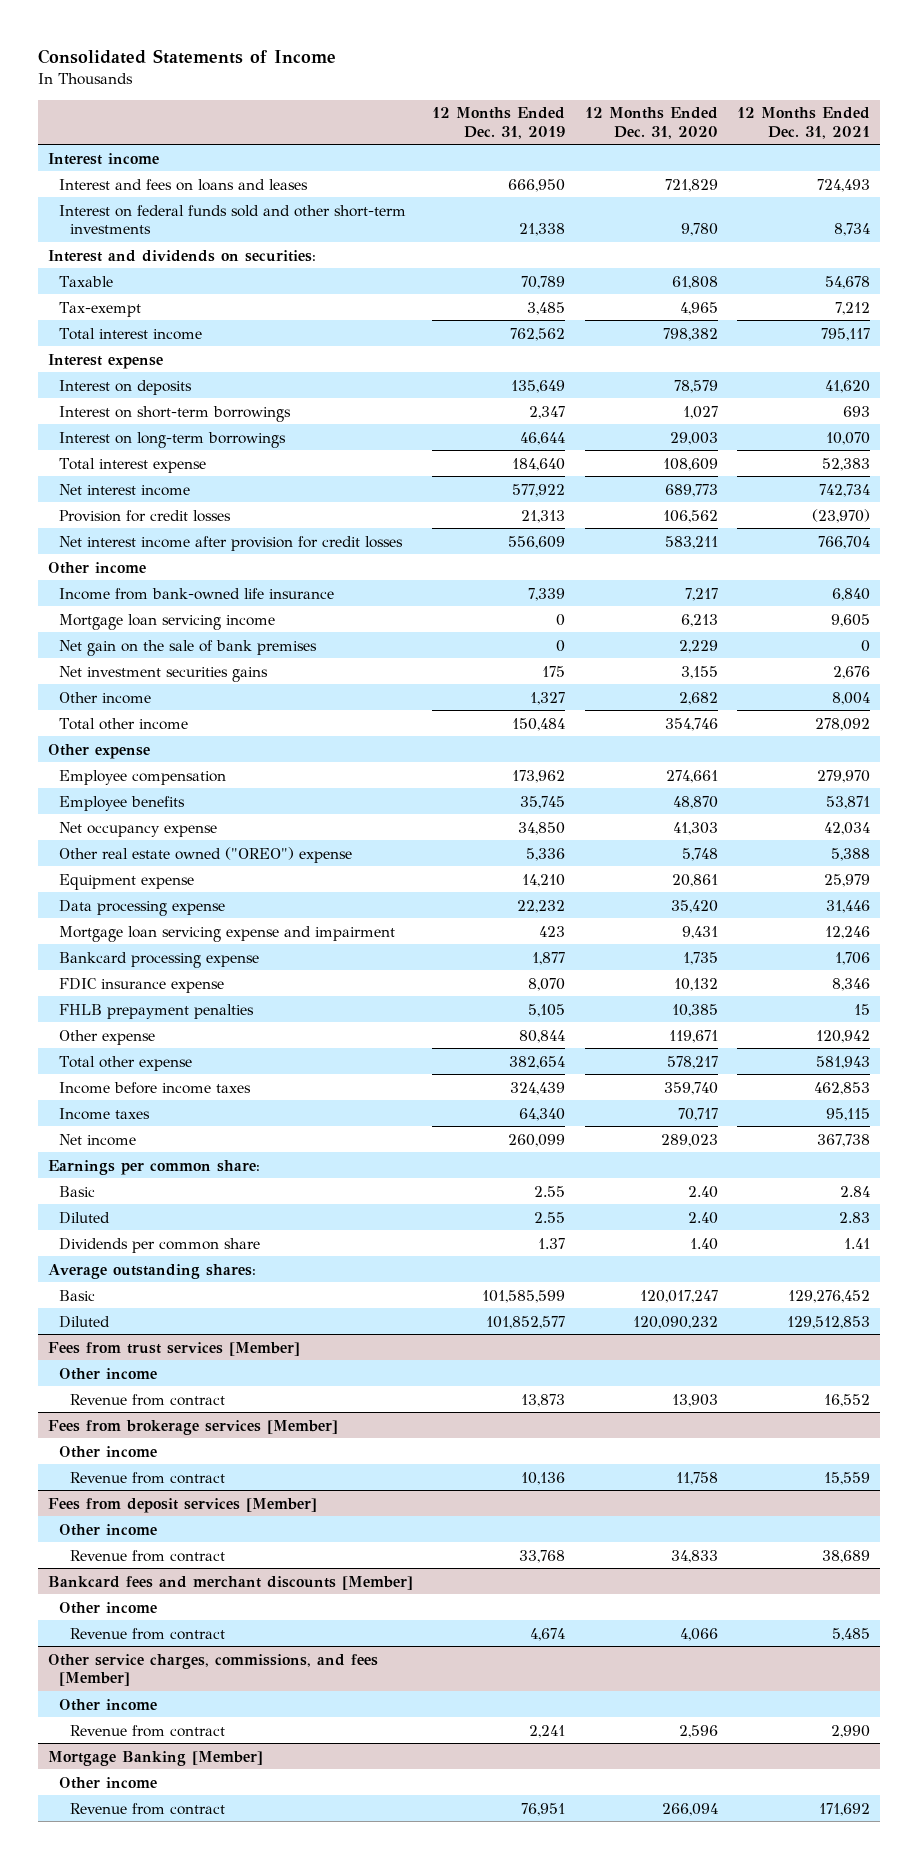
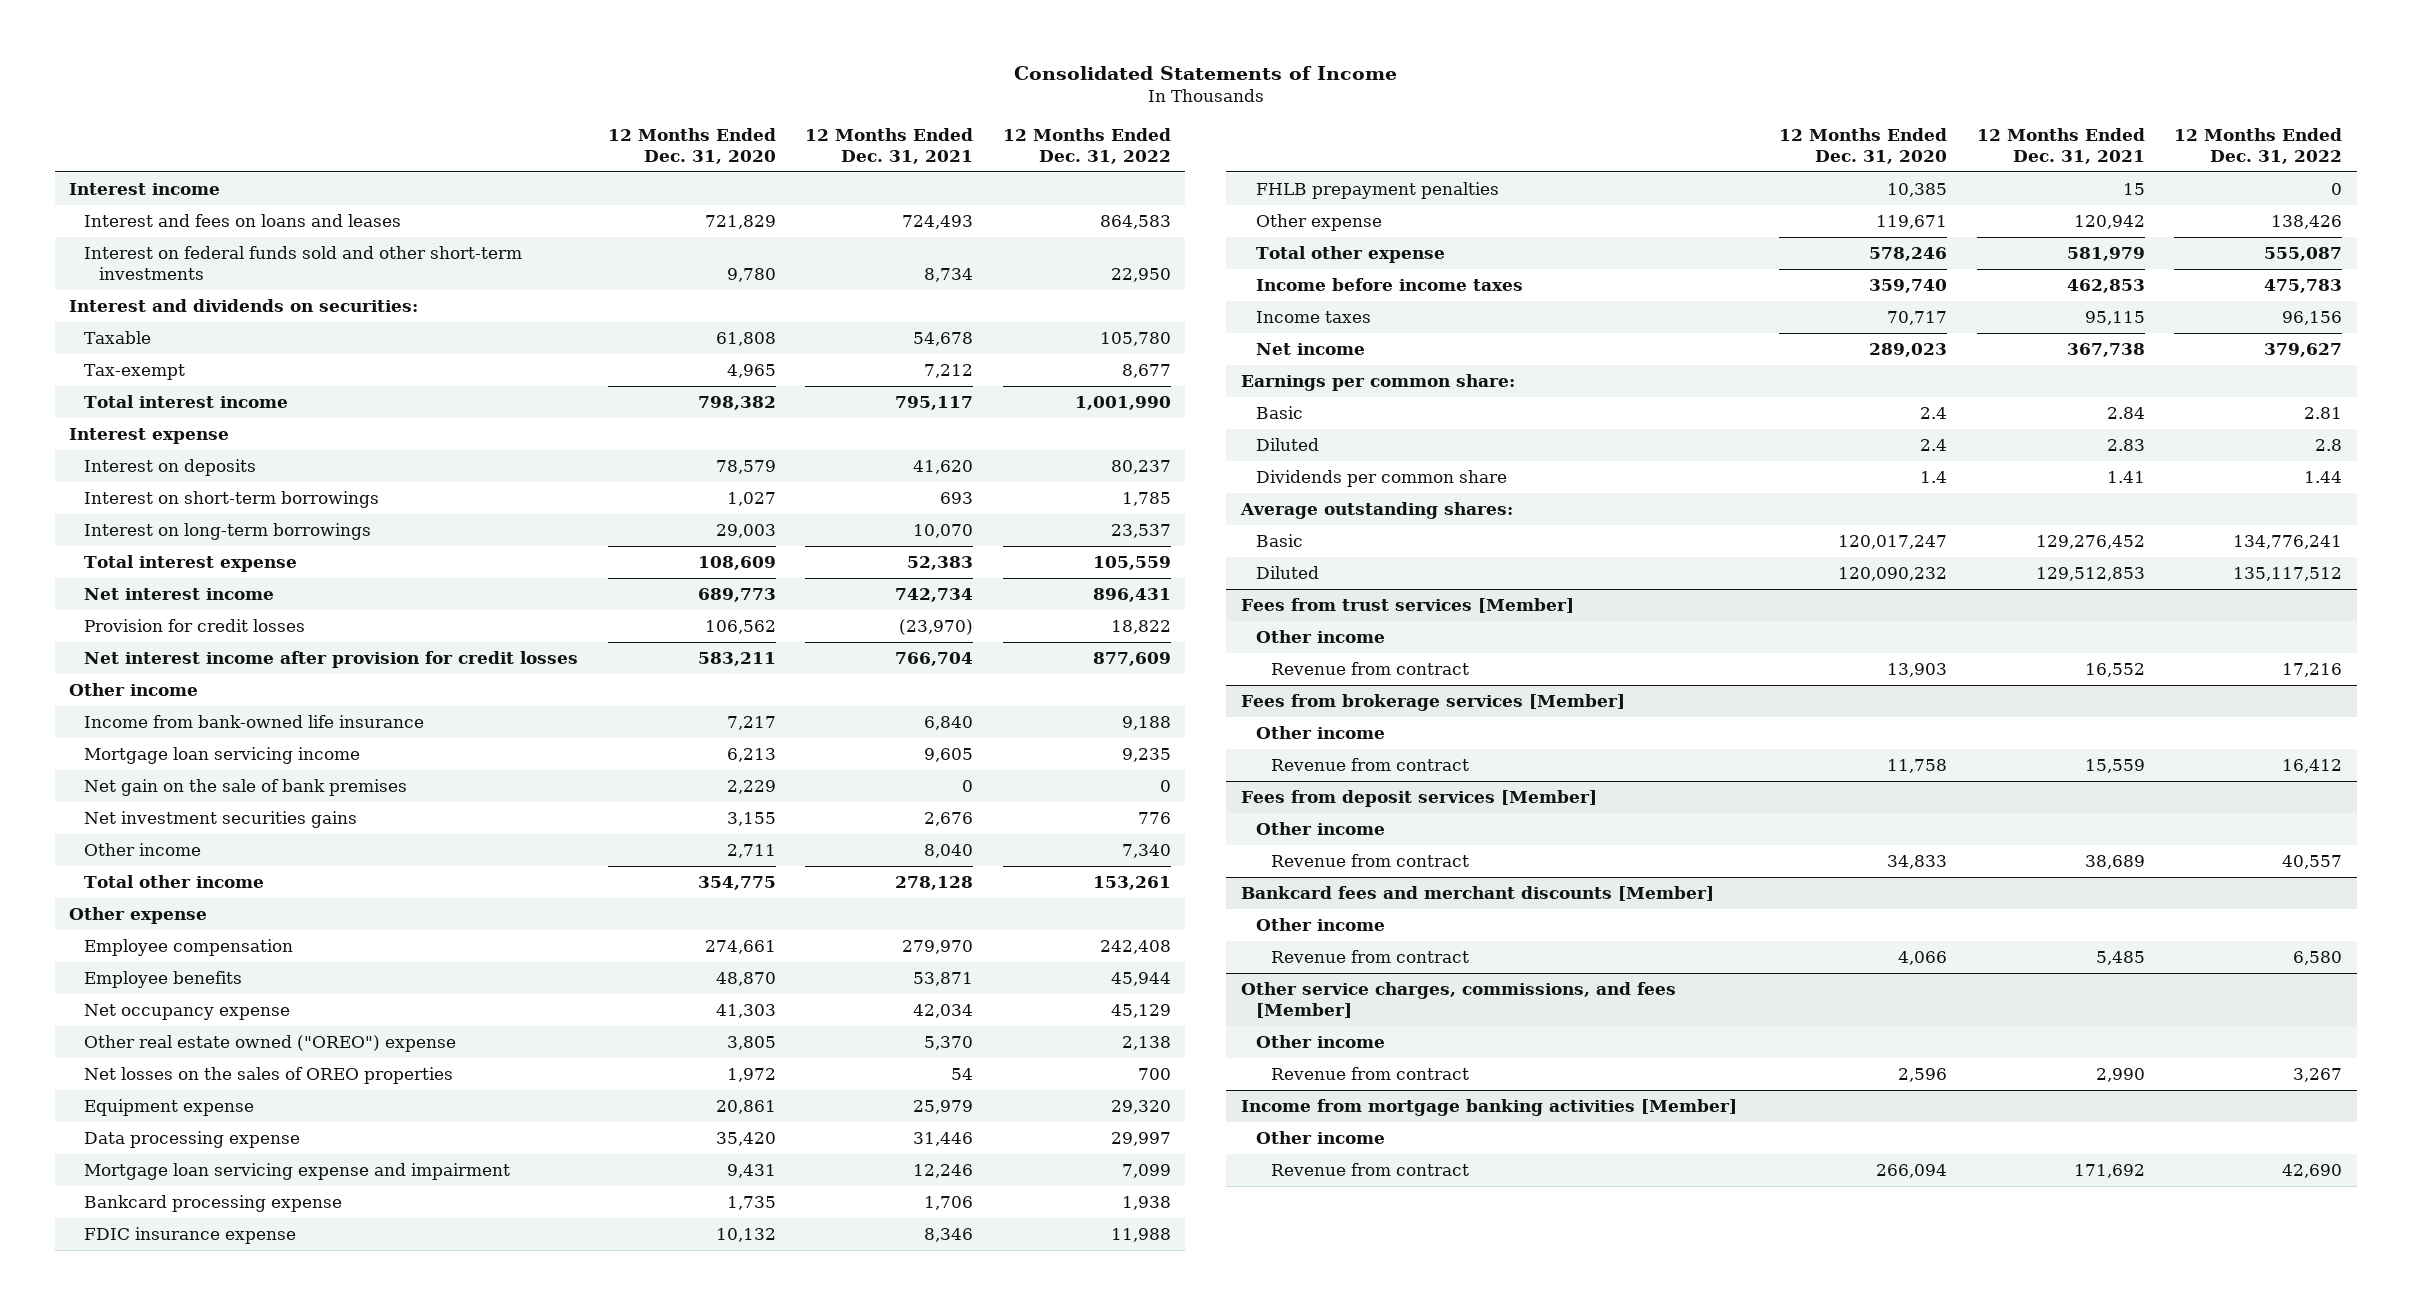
[432,107,566,139] 12 Months Ended Dec. 31, 2019 -> none
none -> [1002,127,1171,164] 12 Months Ended Dec. 31, 2022
[678,691,718,705] 2,682 -> [726,843,776,858] 2,711
[832,691,871,705] 8,004 -> [924,843,974,858] 8,040
[664,717,718,731] 354,746 -> [697,875,776,890] 354,775
[815,717,871,731] 278,092 -> [895,875,974,890] 278,128
[681,847,718,861] 5,748 -> [726,1035,776,1050] 3,805
[831,847,871,861] 5,388 -> [924,1035,974,1050] 5,370
none -> [84,1066,454,1084] Net losses on the sales of OREO properties
[666,1055,718,1069] 578,217 -> [1869,246,1948,261] 578,246
[816,1055,871,1069] 581,943 -> [2066,246,2145,261] 581,979
[687,1185,718,1198] 2.40 -> [1920,406,1948,419] 2.4
[687,1211,718,1224] 2.40 -> [1920,438,1948,451] 2.4
[689,1237,718,1250] 1.40 -> [1920,470,1948,483] 1.4
[48,1750,264,1766] Mortgage Banking [Member] -> [1240,1098,1737,1116] Income from mortgage banking activities [Member]

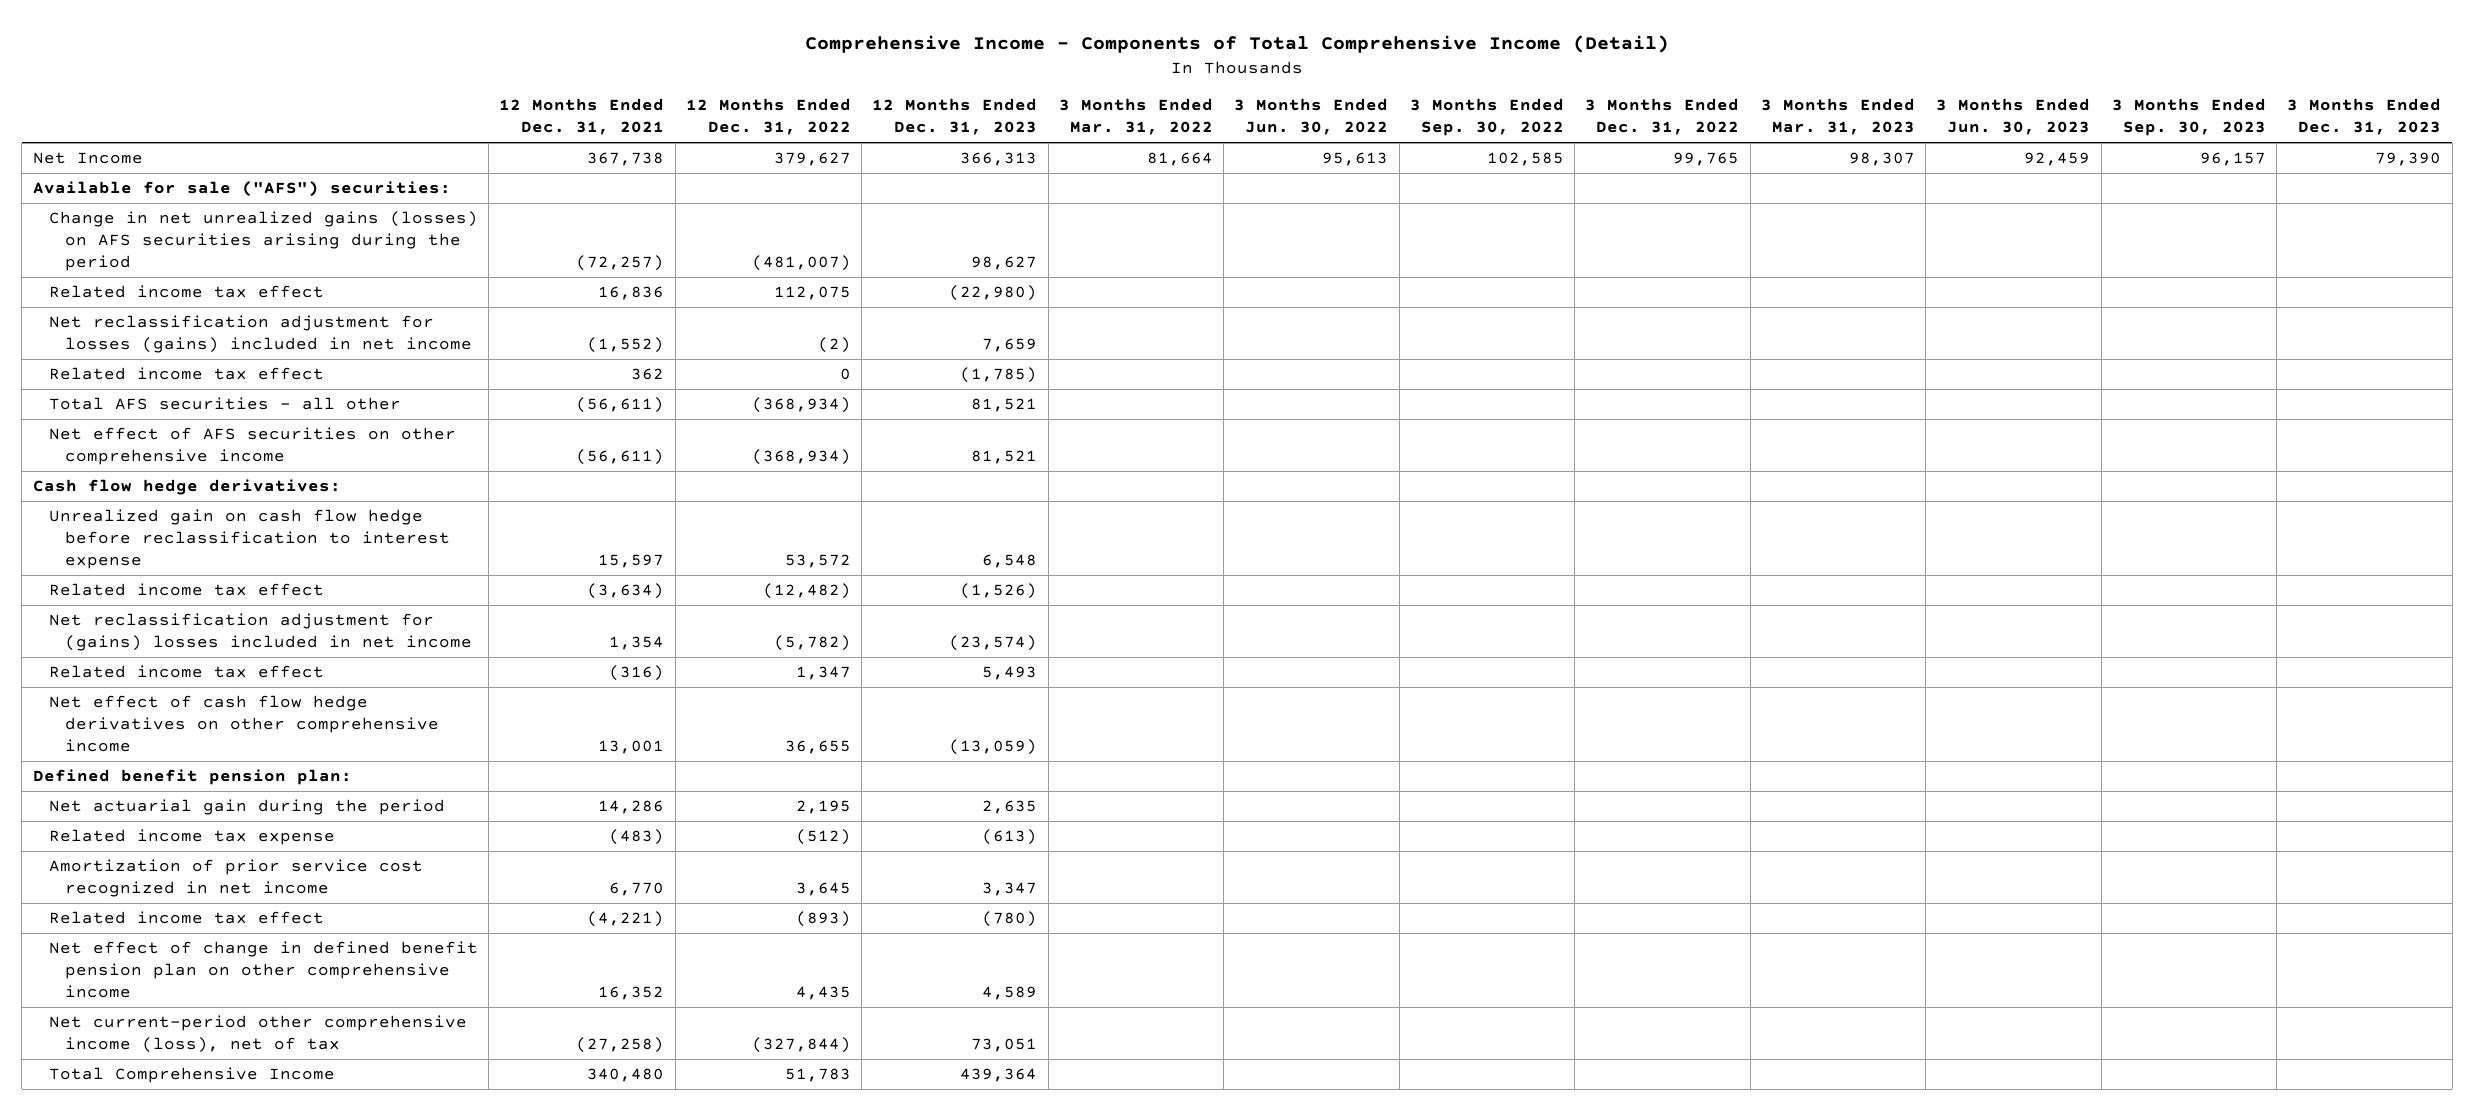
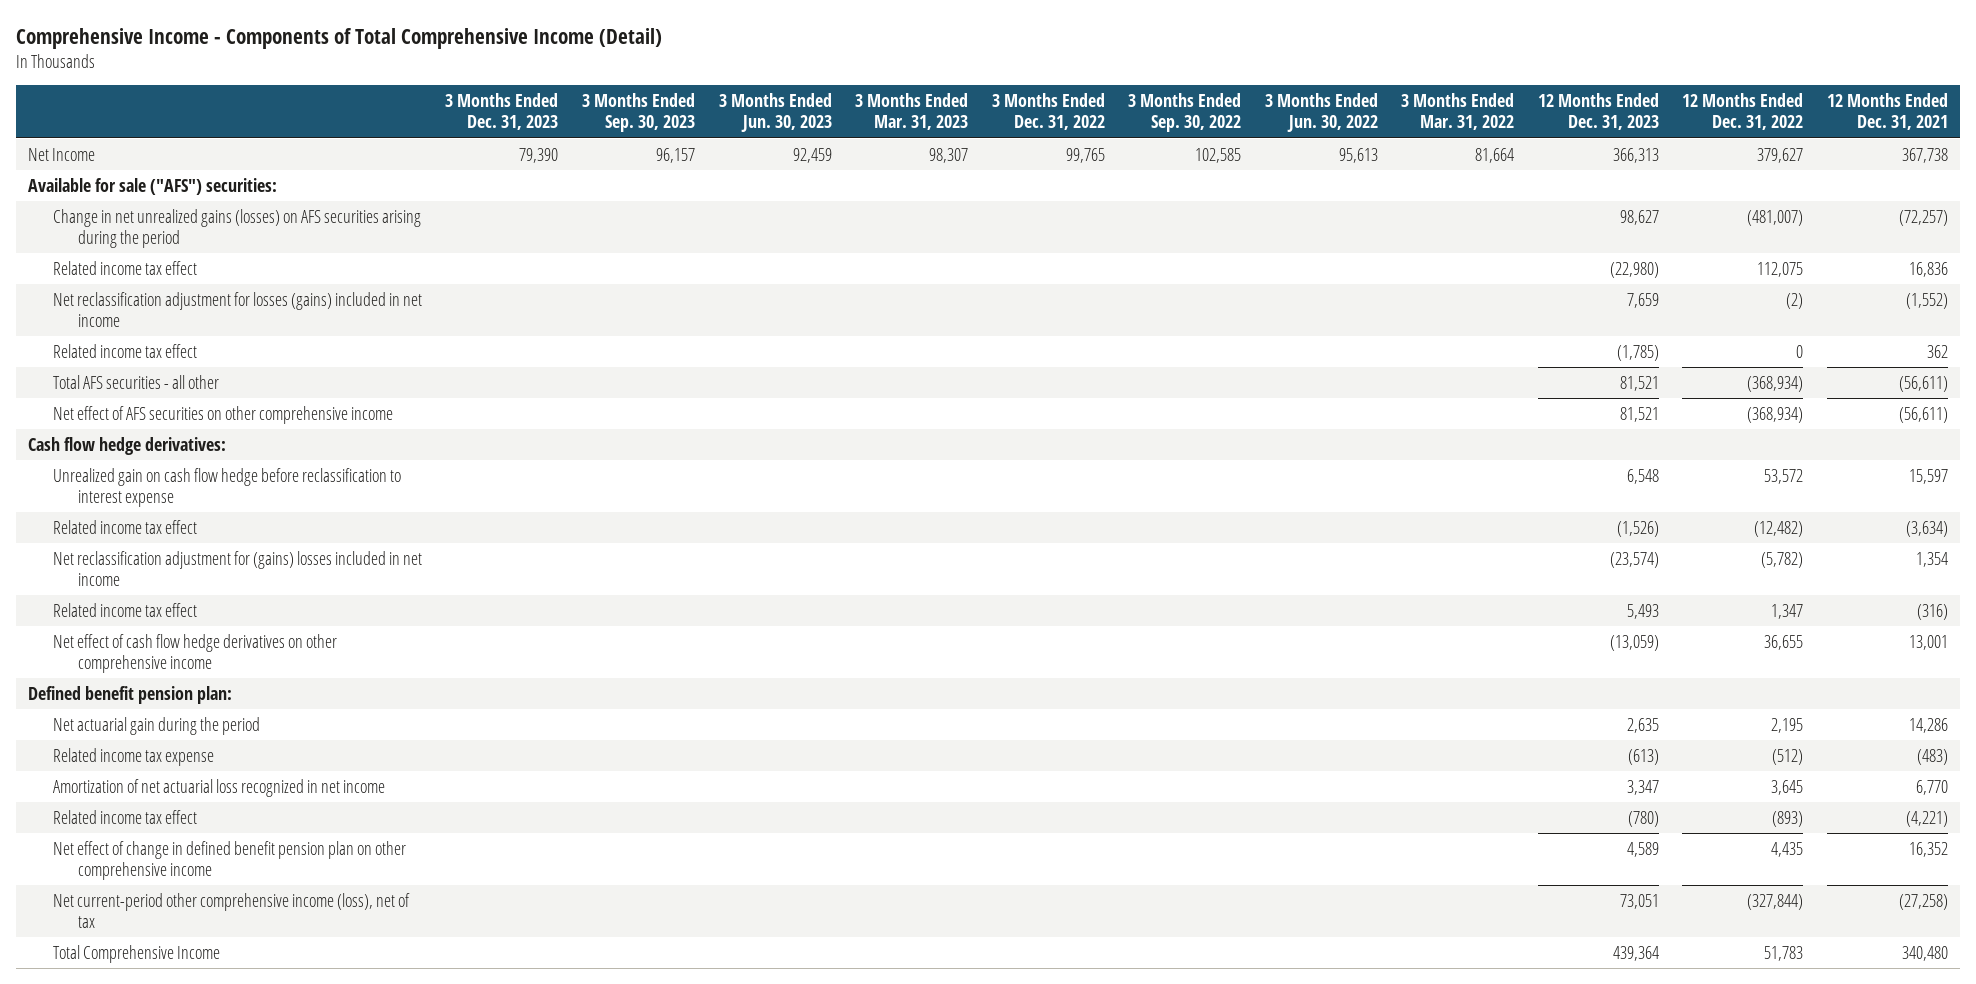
[48,859,423,898] Amortization of prior service cost recognized in net income -> [52,778,385,797] Amortization of net actuarial loss recognized in net income

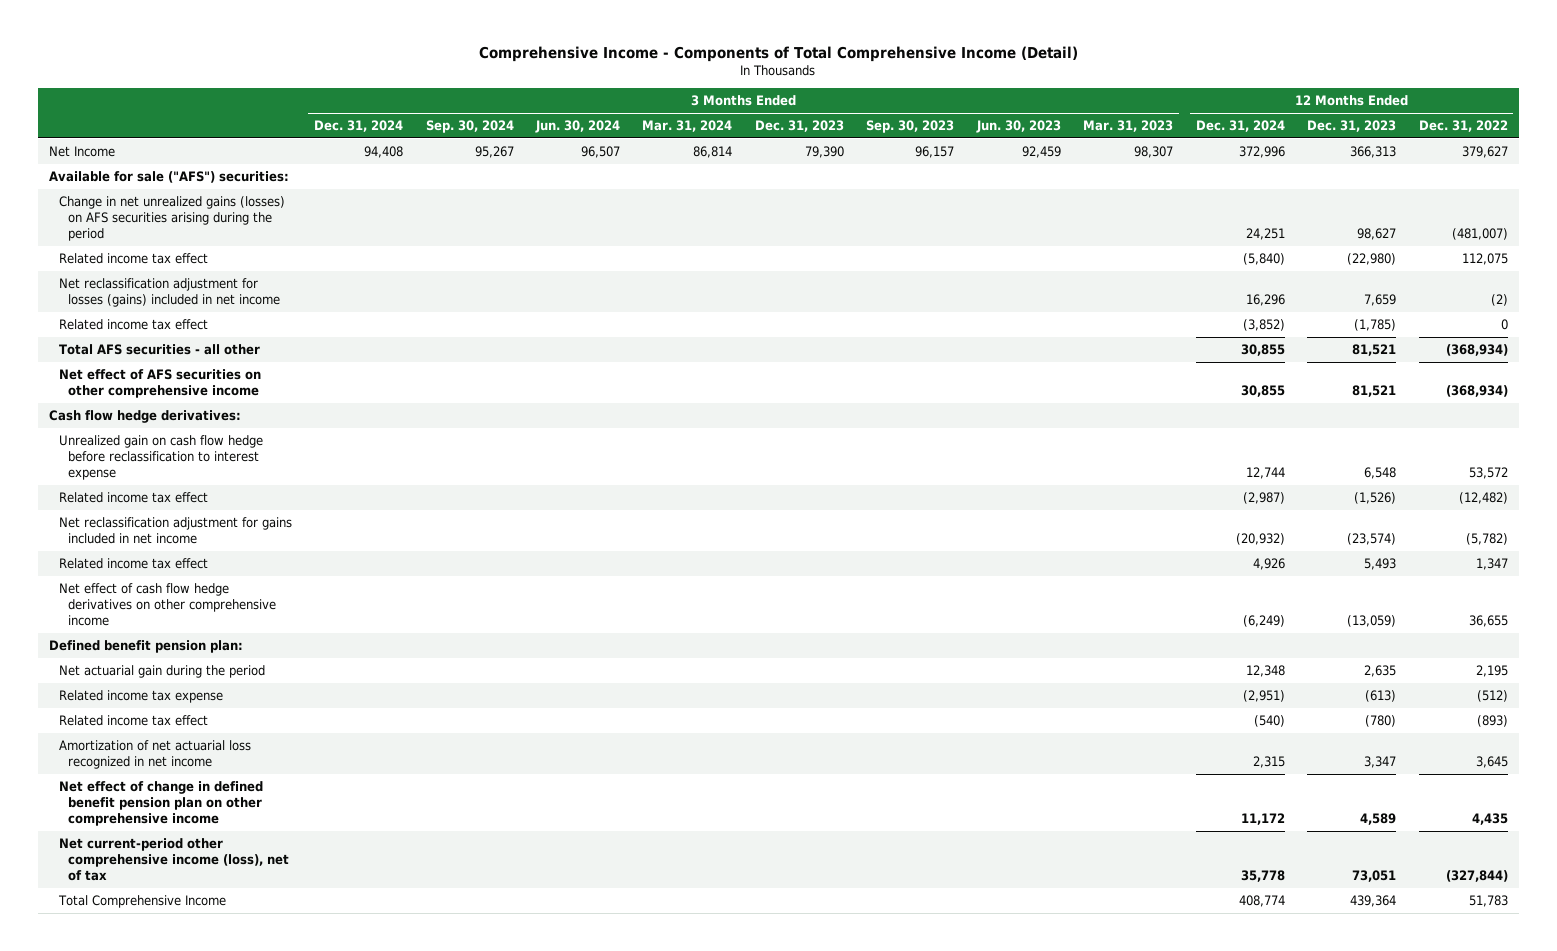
[991,93,1105,131] 3 Months Ended Dec. 31, 2022 -> none
[1128,93,1242,133] 3 Months Ended Sep. 30, 2022 -> none
[1264,93,1378,133] 3 Months Ended Jun. 30, 2022 -> none
[1401,93,1515,131] 3 Months Ended Mar. 31, 2022 -> none
[1826,93,1948,131] 12 Months Ended Dec. 31, 2021 -> none
none -> [314,120,404,133] Dec. 31, 2024
none -> [425,120,514,134] Sep. 30, 2024
none -> [534,120,620,134] Jun. 30, 2024
none -> [642,120,733,133] Mar. 31, 2024
none -> [1195,120,1285,133] Dec. 31, 2024
[52,550,422,586] Net reclassification adjustment for (gains) losses included in net income -> [58,517,292,545] Net reclassification adjustment for gains included in net income
[52,778,385,797] Amortization of net actuarial loss recognized in net income -> [58,740,251,770] Amortization of net actuarial loss recognized in net income

